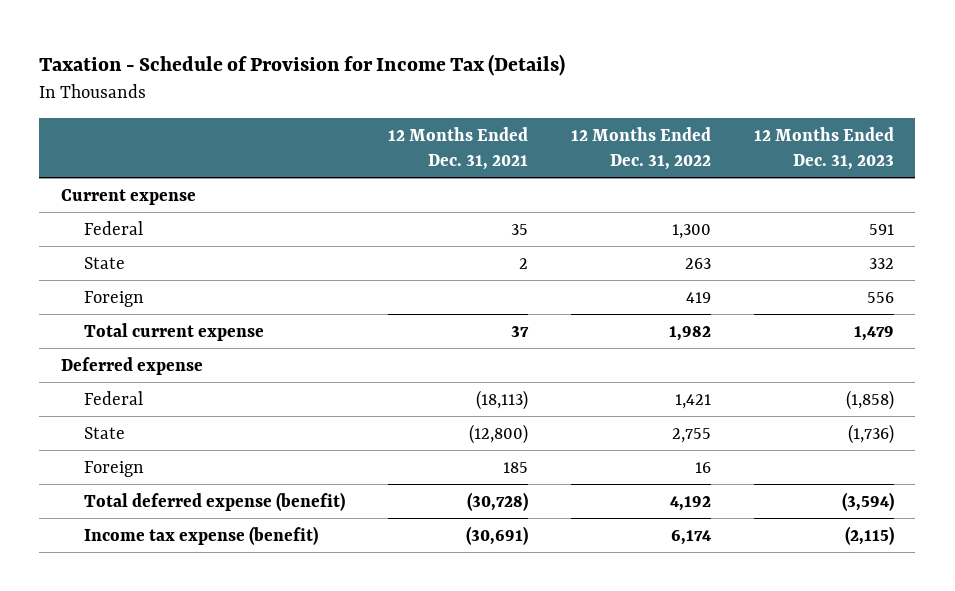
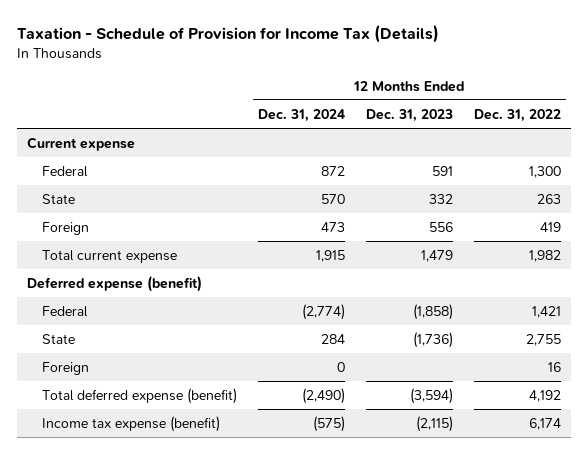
[388,126,529,170] 12 Months Ended Dec. 31, 2021 -> none
none -> [257,108,345,122] Dec. 31, 2024
[60,356,203,375] Deferred expense -> [27,275,203,292] Deferred expense (benefit)

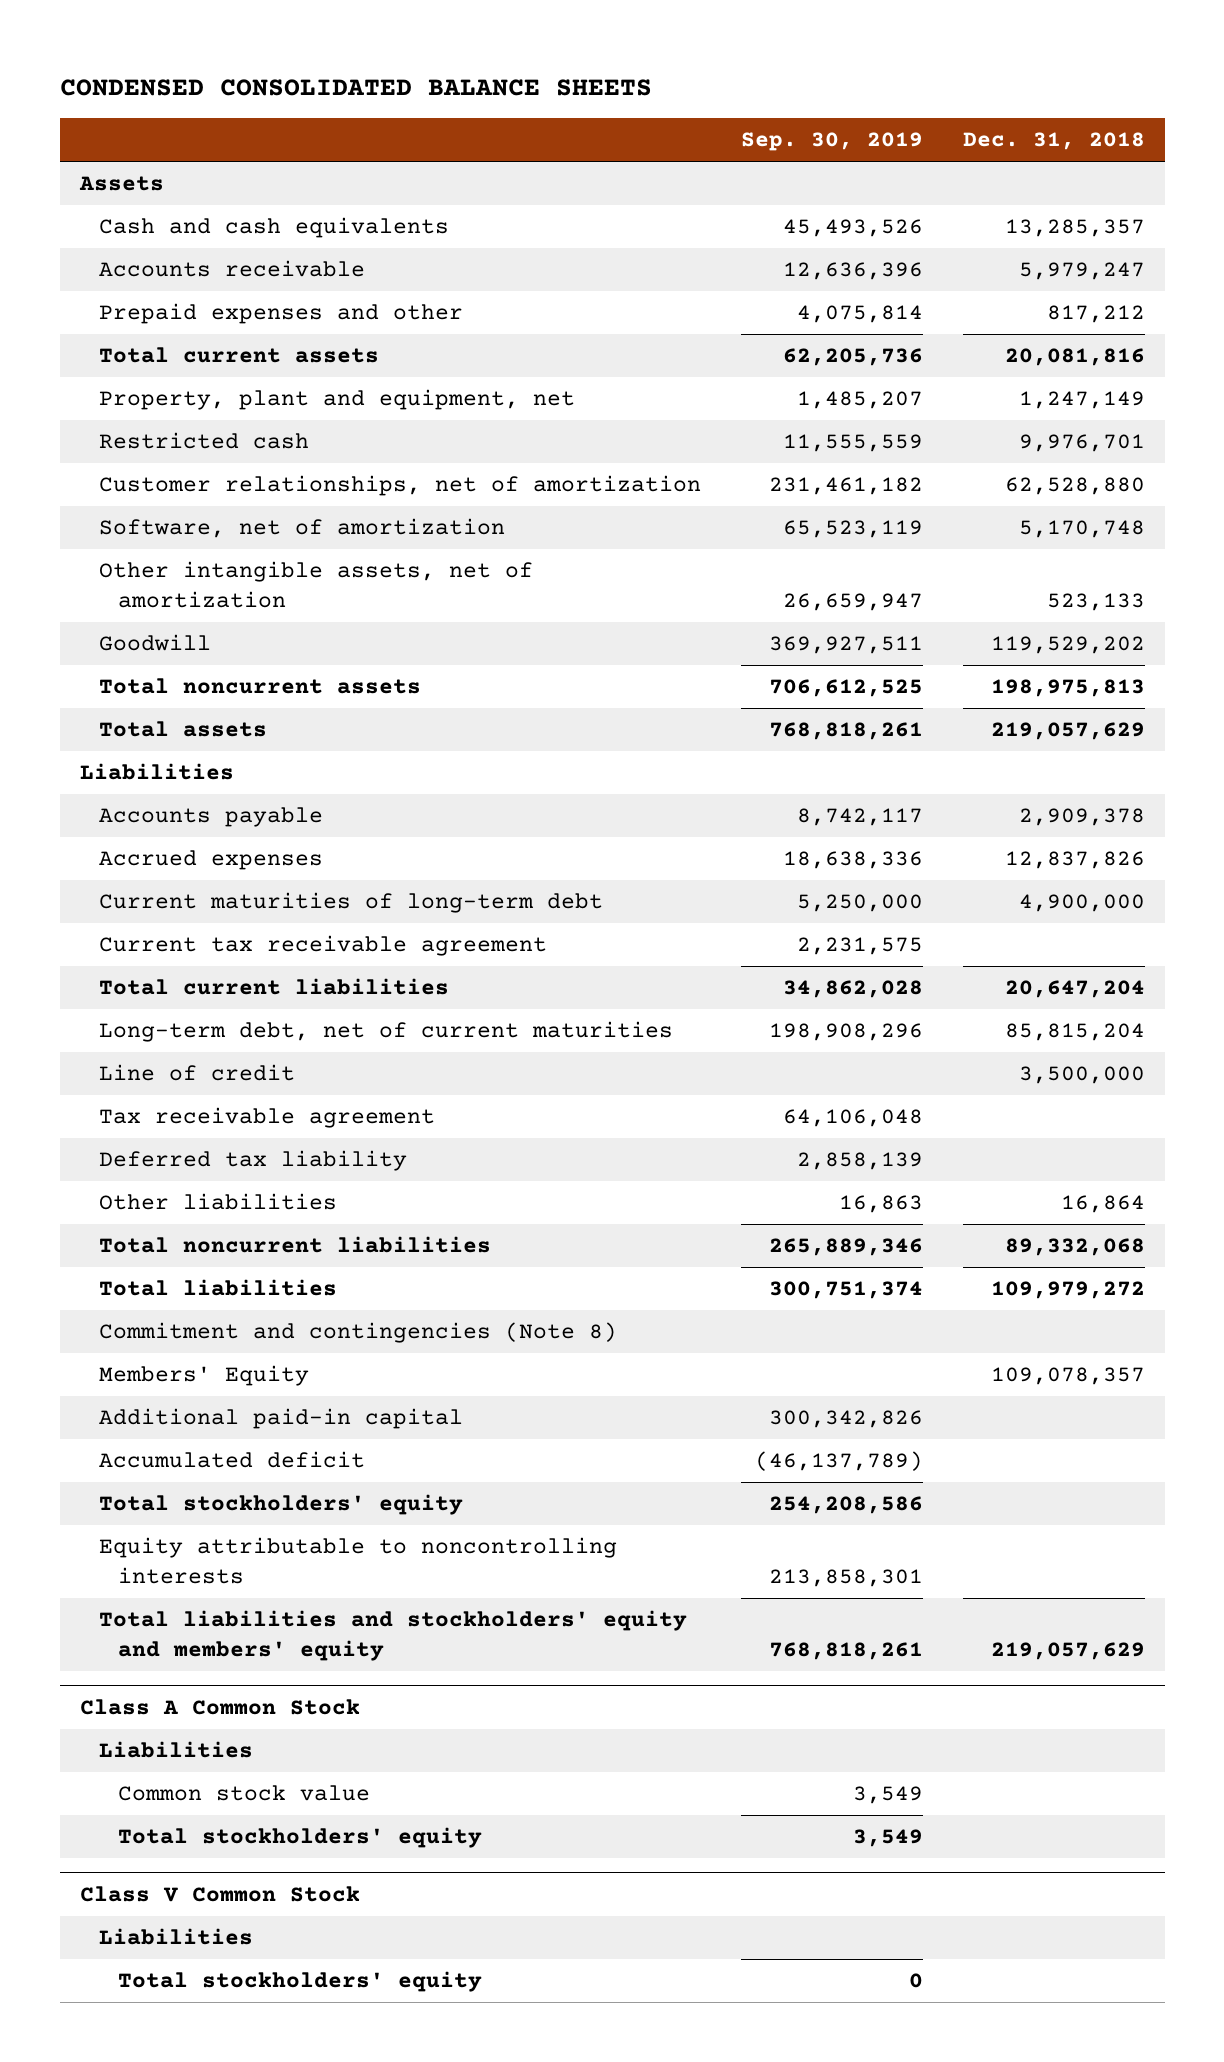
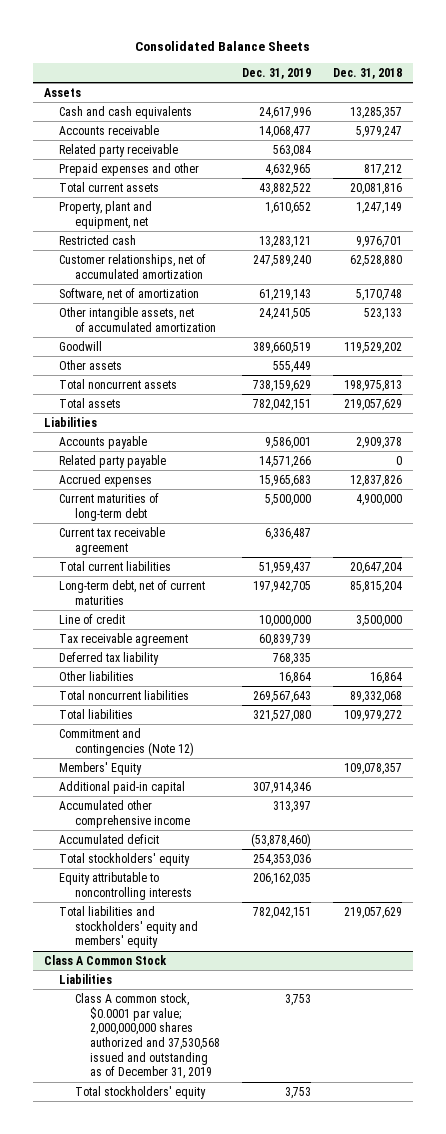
[59,79,652,97] CONDENSED CONSOLIDATED BALANCE SHEETS -> [135,41,311,52] Consolidated Balance Sheets
[740,132,923,152] Sep. 30, 2019 -> none
none -> [242,67,312,79] Dec. 31, 2019
none -> [59,143,179,157] Related party receivable
[99,475,702,497] Customer relationships, net of amortization -> [59,253,207,279] Customer relationships, net of accumulated amortization
[99,561,534,608] Other intangible assets, net of amortization -> [59,306,216,332] Other intangible assets, net of accumulated amortization
none -> [59,359,123,370] Other assets
none -> [59,454,167,468] Related party payable
[99,1322,618,1344] Commitment and contingencies (Note 8) -> [59,727,194,756] Commitment and contingencies (Note 12)
none -> [59,799,190,828] Accumulated other comprehensive income
[118,1827,483,1849] Total stockholders' equity -> none
[79,1885,360,1902] Class V Common Stock -> none
[99,1928,254,1946] Liabilities -> none
[118,1785,371,1802] Common stock value -> [74,992,220,1080] Class A common stock, $0.0001 par value; 2,000,000,000 shares authorized and 37,530,568 issued and outstanding as of December 31, 2019

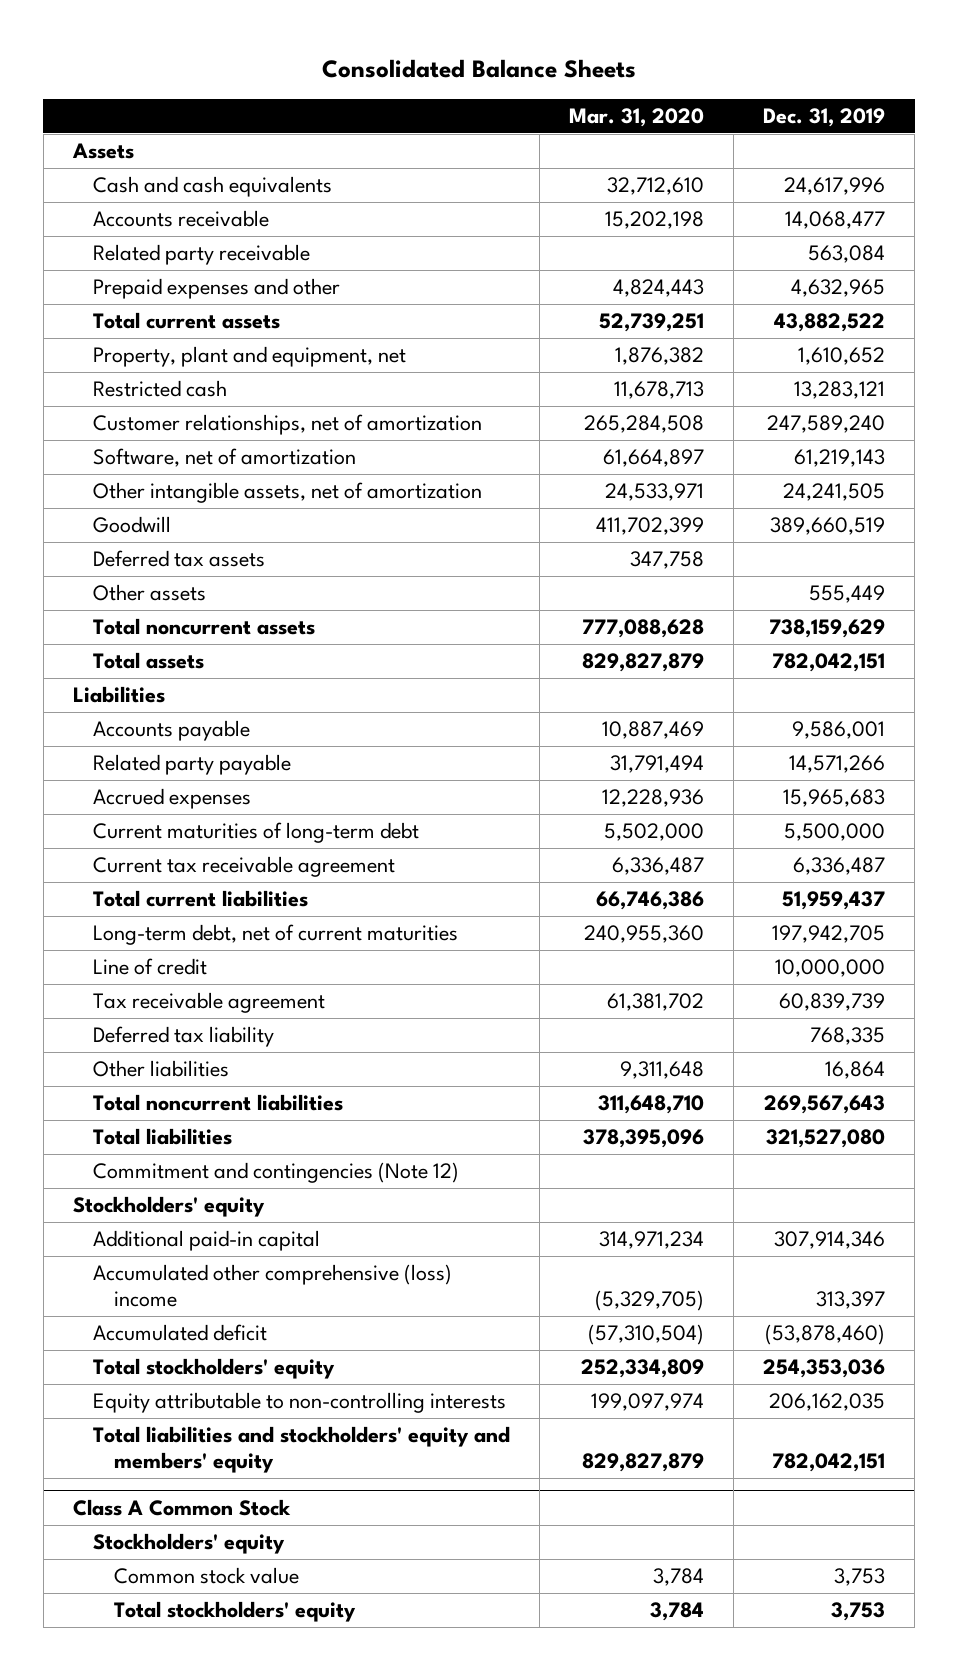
[333,67,403,79] Dec. 31, 2018 -> none
none -> [569,108,705,128] Mar. 31, 2020
[59,253,207,279] Customer relationships, net of accumulated amortization -> [93,414,483,436] Customer relationships, net of amortization
[59,306,216,332] Other intangible assets, net of accumulated amortization -> [93,482,483,504] Other intangible assets, net of amortization
none -> [93,550,266,568] Deferred tax assets
[59,761,143,775] Members' Equity -> none
none -> [72,1196,265,1218] Stockholders' equity
[59,799,190,828] Accumulated other comprehensive income -> [93,1264,453,1307] Accumulated other comprehensive (loss) income
[59,871,192,900] Equity attributable to noncontrolling interests -> [93,1392,507,1414] Equity attributable to non-controlling interests
[59,973,113,984] Liabilities -> none
none -> [93,1533,286,1555] Stockholders' equity
[74,992,220,1080] Class A common stock, $0.0001 par value; 2,000,000,000 shares authorized and 37,530,568 issued and outstanding as of December 31, 2019 -> [113,1567,299,1585] Common stock value

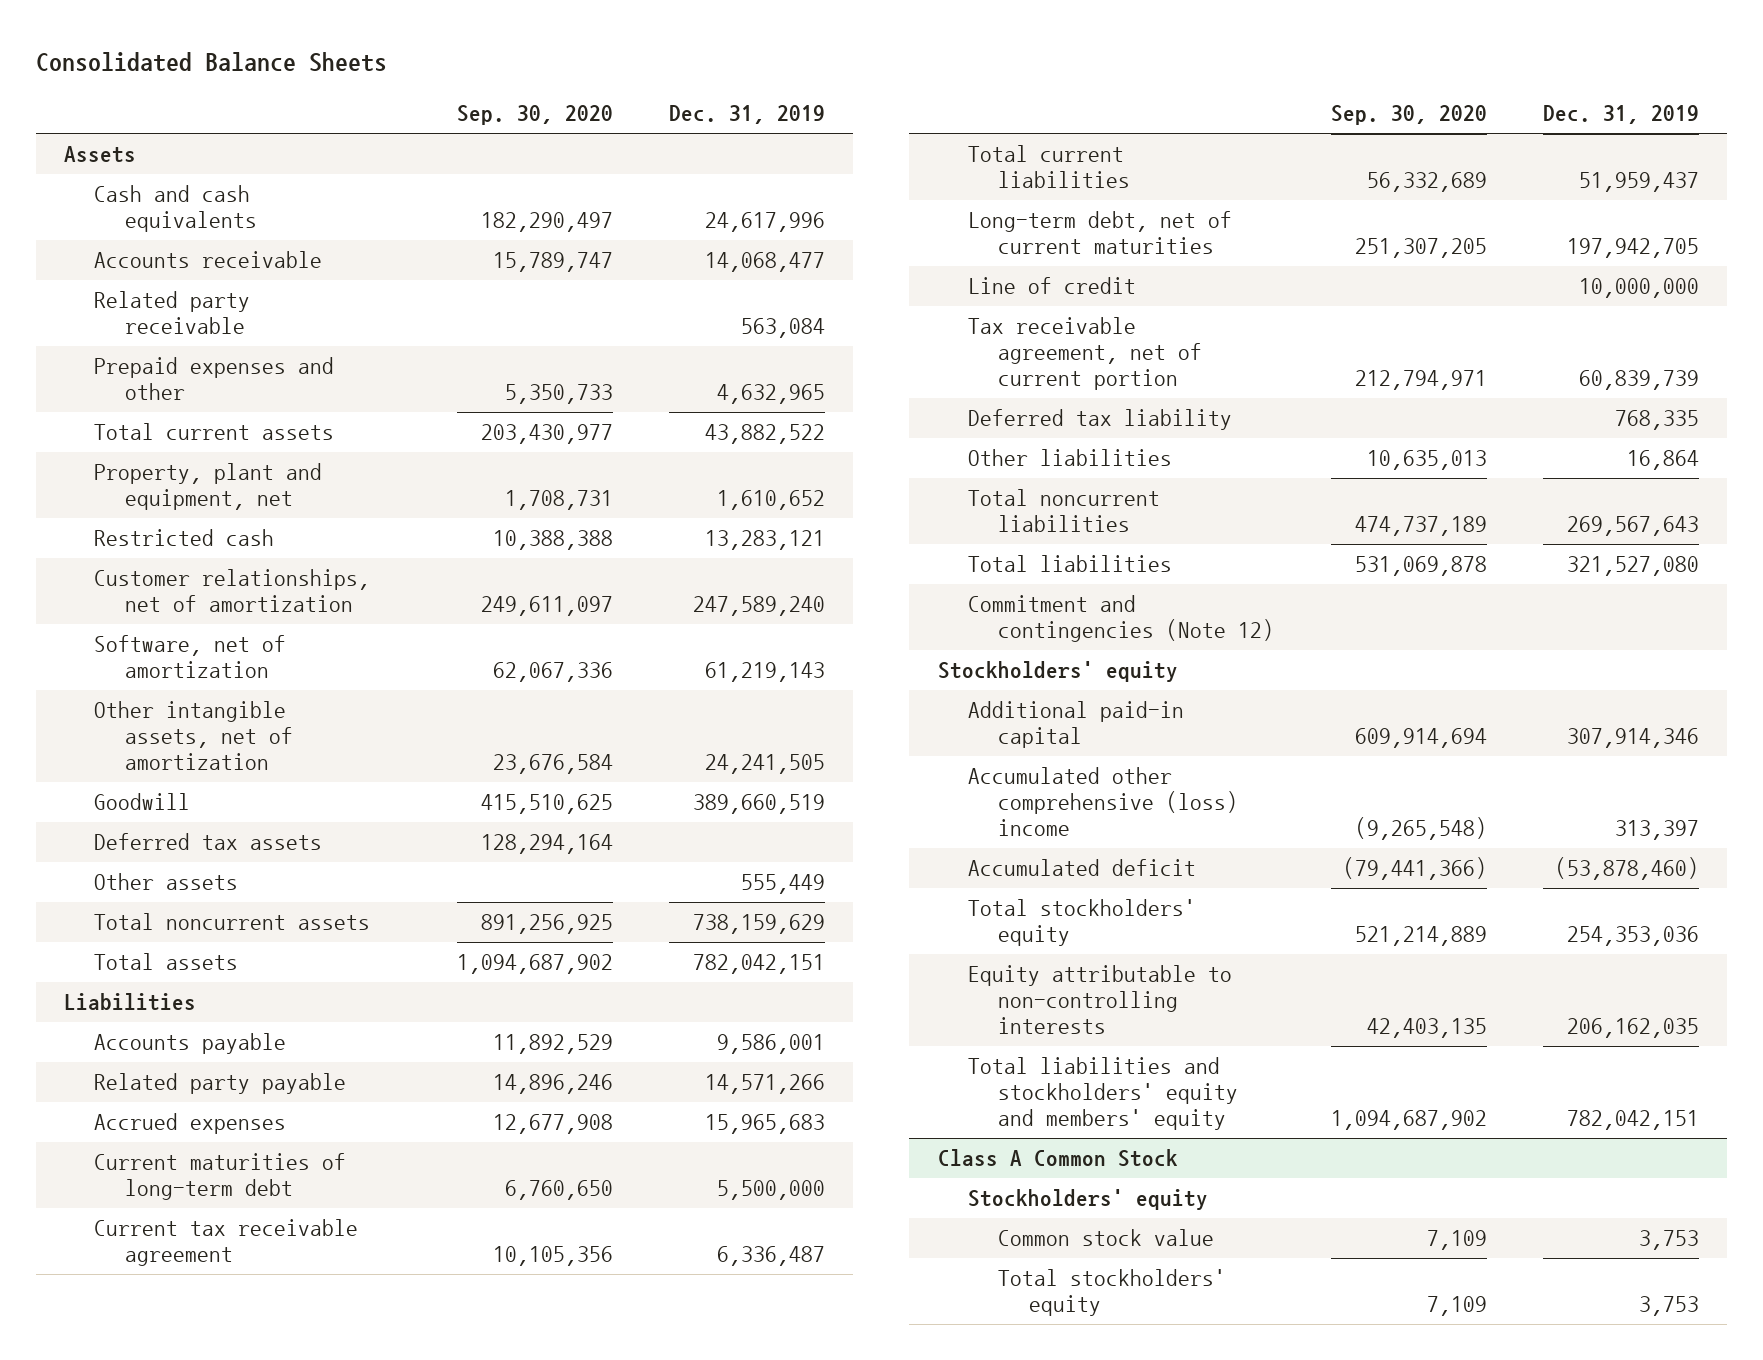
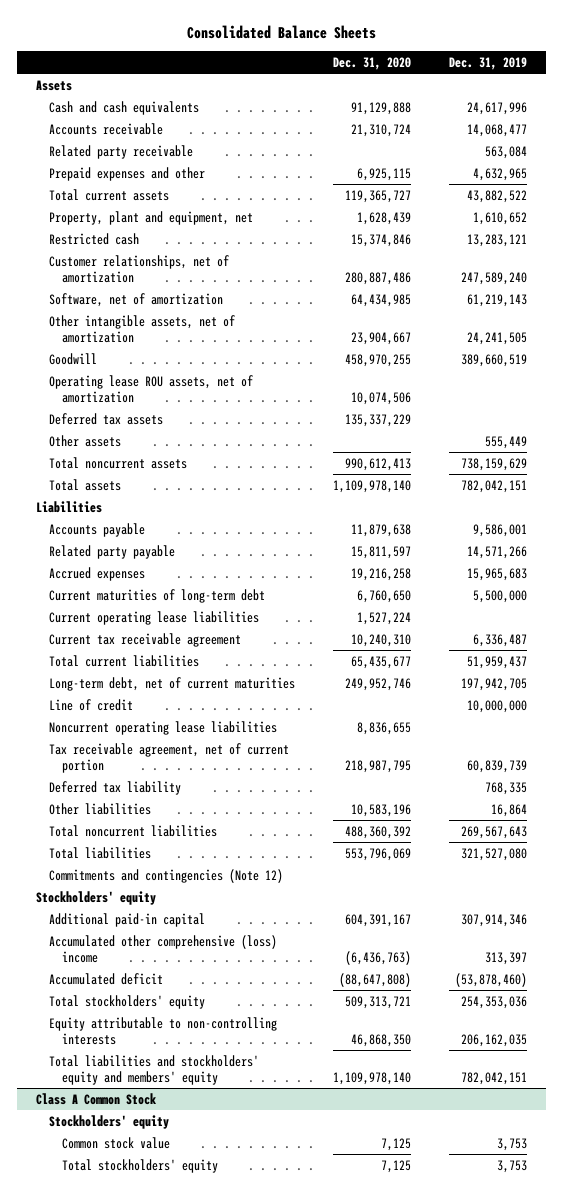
[456,105,613,126] Sep. 30, 2020 -> none
none -> [333,57,412,71] Dec. 31, 2020
none -> [49,374,254,403] Operating lease ROU assets, net of amortization
none -> [49,610,260,625] Current operating lease liabilities
none -> [49,720,278,735] Noncurrent operating lease liabilities
[967,595,1275,643] Commitment and contingencies (Note 12) -> [49,868,284,883] Commitments and contingencies (Note 12)

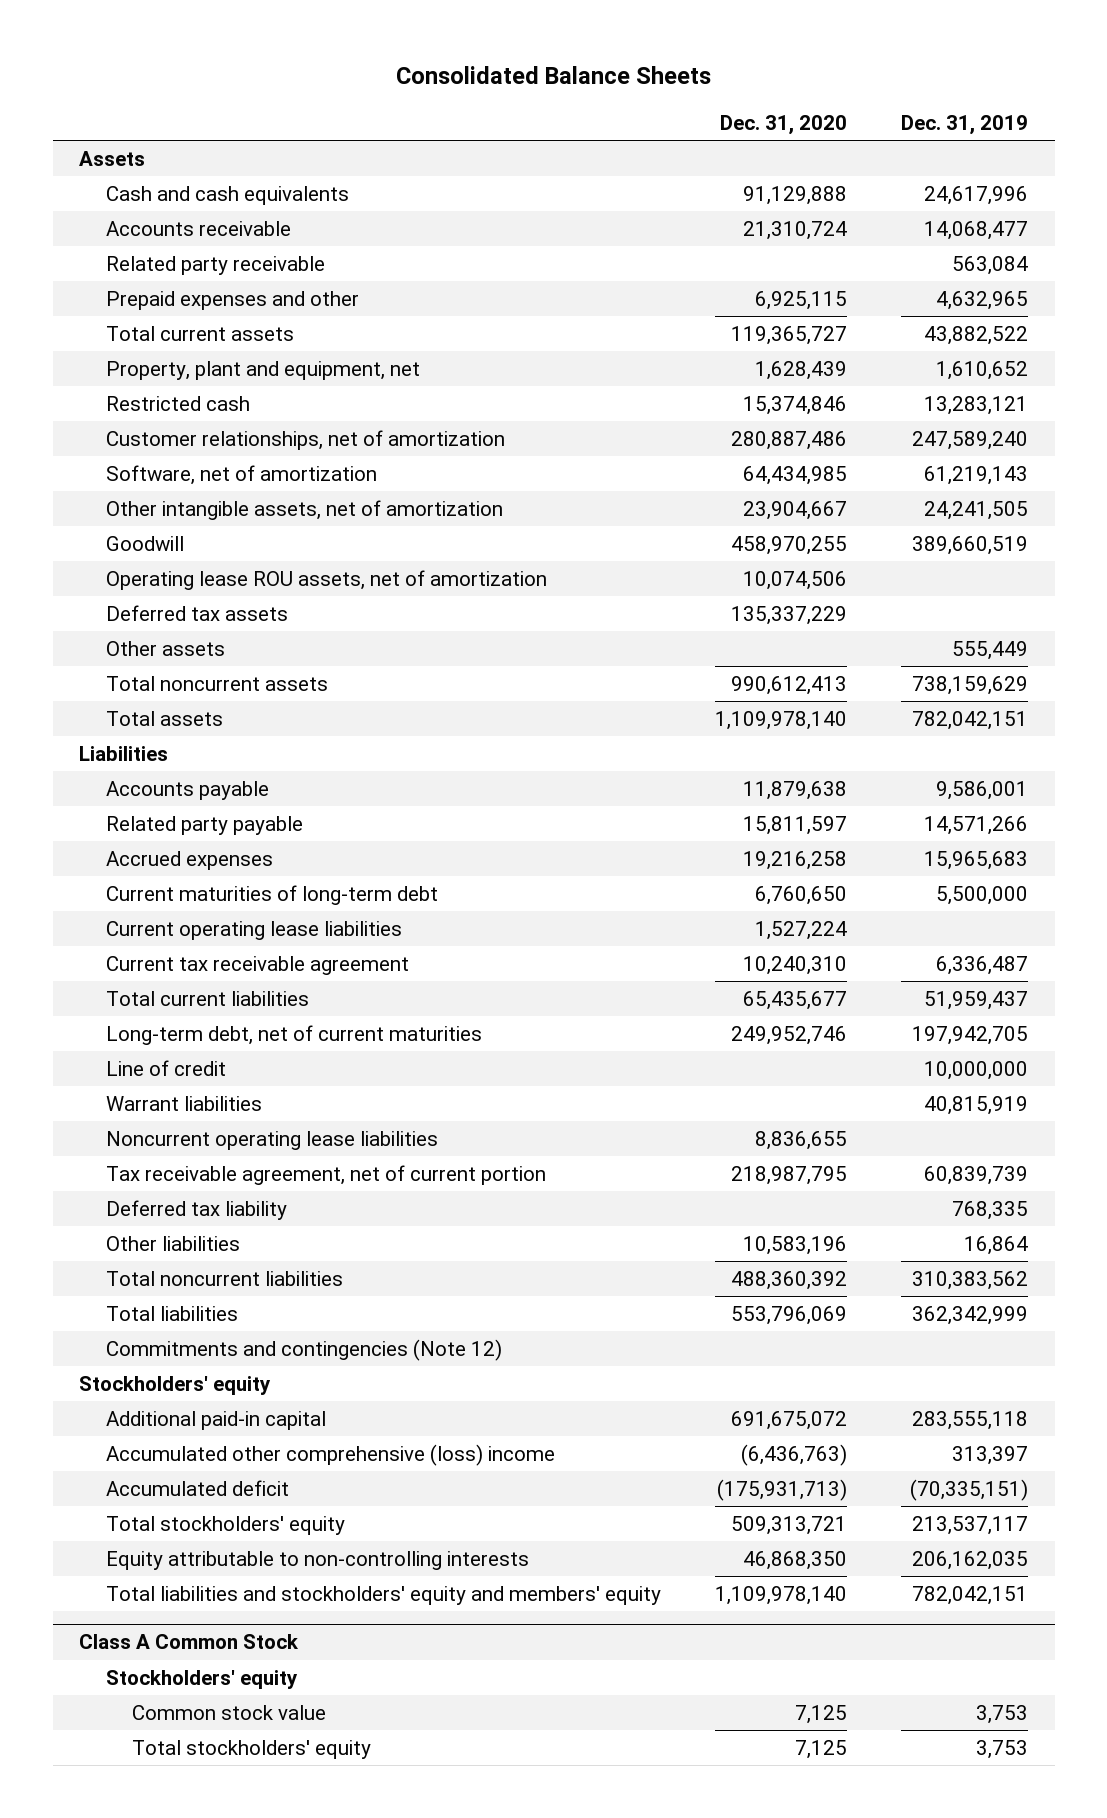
none -> [105,1095,262,1111] Warrant liabilities
[461,825,528,839] 269,567,643 -> [911,1270,1028,1290] 310,383,562
[461,847,528,861] 321,527,080 -> [911,1305,1028,1325] 362,342,999
[345,913,412,927] 604,391,167 -> [730,1410,847,1430] 691,675,072
[461,913,528,927] 307,914,346 -> [911,1410,1028,1430] 283,555,118
[339,972,412,987] (88,647,808) -> [716,1478,847,1501] (175,931,713)
[455,972,528,987] (53,878,460) -> [909,1478,1028,1501] (70,335,151)
[461,995,528,1009] 254,353,036 -> [911,1515,1028,1535] 213,537,117

